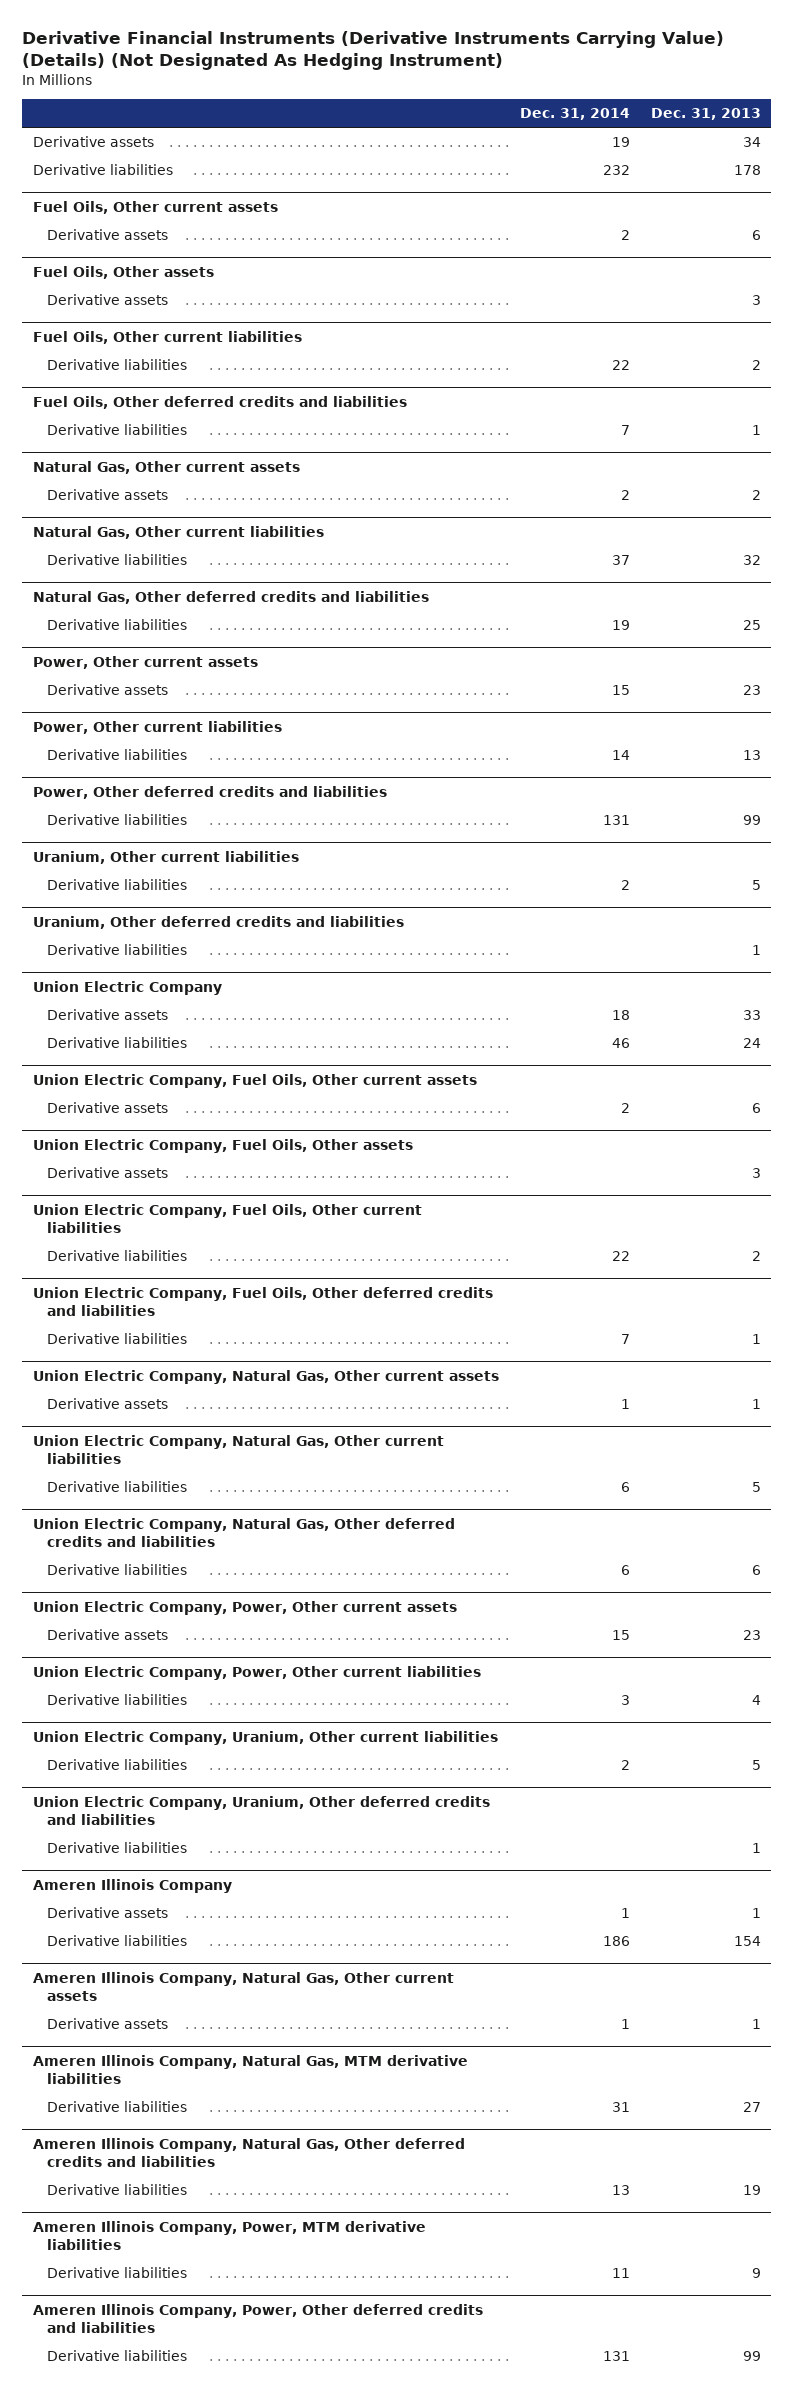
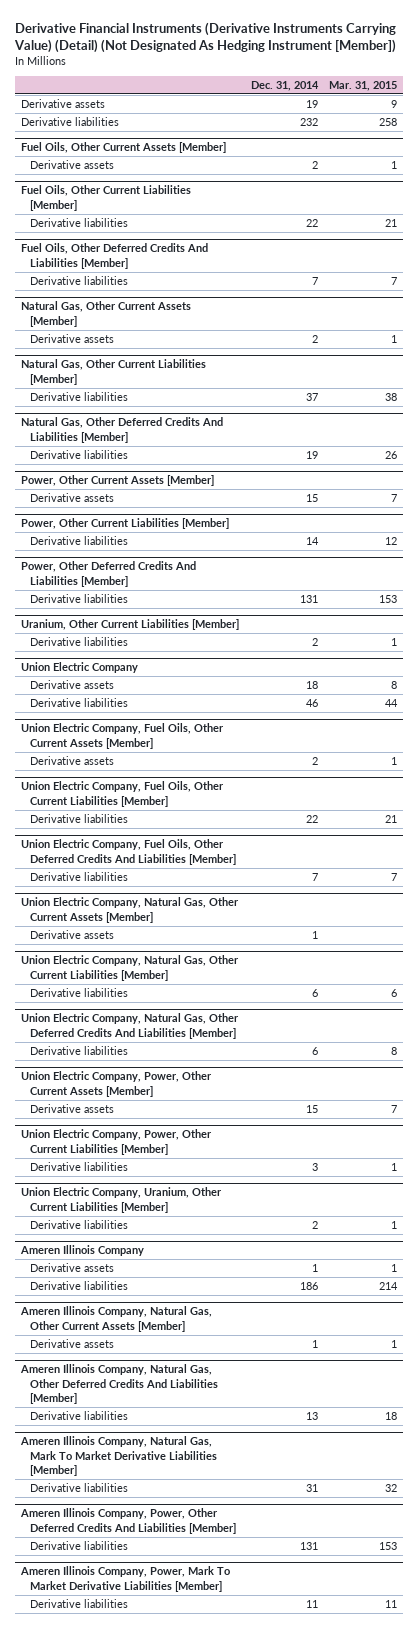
[22,31,725,71] Derivative Financial Instruments (Derivative Instruments Carrying Value) (Details) (Not Designated As Hedging Instrument) -> [14,21,397,53] Derivative Financial Instruments (Derivative Instruments Carrying Value) (Detail) (Not Designated As Hedging Instrument [Member])
[650,108,761,121] Dec. 31, 2013 -> none
none -> [329,80,398,91] Mar. 31, 2015
[32,201,278,215] Fuel Oils, Other current assets -> [21,142,227,154] Fuel Oils, Other Current Assets [Member]
[32,266,214,280] Fuel Oils, Other assets -> none
[47,294,169,306] Derivative assets -> none
[32,331,302,345] Fuel Oils, Other current liabilities -> [21,185,192,211] Fuel Oils, Other Current Liabilities [Member]
[32,396,407,410] Fuel Oils, Other deferred credits and liabilities -> [21,243,209,269] Fuel Oils, Other Deferred Credits And Liabilities [Member]
[32,461,300,475] Natural Gas, Other current assets -> [21,301,192,327] Natural Gas, Other Current Assets [Member]
[32,526,324,540] Natural Gas, Other current liabilities -> [21,359,207,385] Natural Gas, Other Current Liabilities [Member]
[32,591,429,605] Natural Gas, Other deferred credits and liabilities -> [21,417,224,443] Natural Gas, Other Deferred Credits And Liabilities [Member]
[32,656,258,670] Power, Other current assets -> [21,475,215,487] Power, Other Current Assets [Member]
[32,721,282,735] Power, Other current liabilities -> [21,518,230,530] Power, Other Current Liabilities [Member]
[32,786,387,800] Power, Other deferred credits and liabilities -> [21,561,197,587] Power, Other Deferred Credits And Liabilities [Member]
[32,851,299,865] Uranium, Other current liabilities -> [21,619,240,631] Uranium, Other Current Liabilities [Member]
[32,916,404,930] Uranium, Other deferred credits and liabilities -> none
[47,944,188,956] Derivative liabilities -> none
[32,1074,477,1089] Union Electric Company, Fuel Oils, Other current assets -> [21,723,225,749] Union Electric Company, Fuel Oils, Other Current Assets [Member]
[32,1139,413,1154] Union Electric Company, Fuel Oils, Other assets -> none
[47,1167,169,1179] Derivative assets -> none
[32,1204,422,1234] Union Electric Company, Fuel Oils, Other current liabilities -> [21,781,225,807] Union Electric Company, Fuel Oils, Other Current Liabilities [Member]
[32,1287,493,1317] Union Electric Company, Fuel Oils, Other deferred credits and liabilities -> [21,839,236,865] Union Electric Company, Fuel Oils, Other Deferred Credits And Liabilities [Member]
[32,1370,499,1385] Union Electric Company, Natural Gas, Other current assets -> [21,897,240,923] Union Electric Company, Natural Gas, Other Current Assets [Member]
[32,1435,444,1465] Union Electric Company, Natural Gas, Other current liabilities -> [21,955,240,981] Union Electric Company, Natural Gas, Other Current Liabilities [Member]
[32,1518,455,1548] Union Electric Company, Natural Gas, Other deferred credits and liabilities -> [21,1013,240,1039] Union Electric Company, Natural Gas, Other Deferred Credits And Liabilities [Member]
[32,1601,457,1616] Union Electric Company, Power, Other current assets -> [21,1071,213,1097] Union Electric Company, Power, Other Current Assets [Member]
[32,1666,481,1681] Union Electric Company, Power, Other current liabilities -> [21,1129,213,1155] Union Electric Company, Power, Other Current Liabilities [Member]
[32,1731,498,1746] Union Electric Company, Uranium, Other current liabilities -> [21,1187,223,1213] Union Electric Company, Uranium, Other Current Liabilities [Member]
[32,1796,490,1826] Union Electric Company, Uranium, Other deferred credits and liabilities -> none
[47,1842,188,1854] Derivative liabilities -> none
[32,1972,454,2002] Ameren Illinois Company, Natural Gas, Other current assets -> [20,1306,213,1332] Ameren Illinois Company, Natural Gas, Other Current Assets [Member]
[32,2055,468,2085] Ameren Illinois Company, Natural Gas, MTM derivative liabilities -> none
[47,2101,188,2113] Derivative liabilities -> none
[32,2138,465,2168] Ameren Illinois Company, Natural Gas, Other deferred credits and liabilities -> [20,1364,218,1405] Ameren Illinois Company, Natural Gas, Other Deferred Credits And Liabilities [Member]
[32,2221,426,2251] Ameren Illinois Company, Power, MTM derivative liabilities -> none
none -> [20,1436,217,1477] Ameren Illinois Company, Natural Gas, Mark To Market Derivative Liabilities [Member]
[611,2268,630,2279] 11 -> [305,1483,318,1492] 31
[32,2304,483,2334] Ameren Illinois Company, Power, Other deferred credits and liabilities -> [20,1508,236,1534] Ameren Illinois Company, Power, Other Deferred Credits And Liabilities [Member]
none -> [20,1566,231,1592] Ameren Illinois Company, Power, Mark To Market Derivative Liabilities [Member]
none -> [29,1598,128,1608] Derivative liabilities

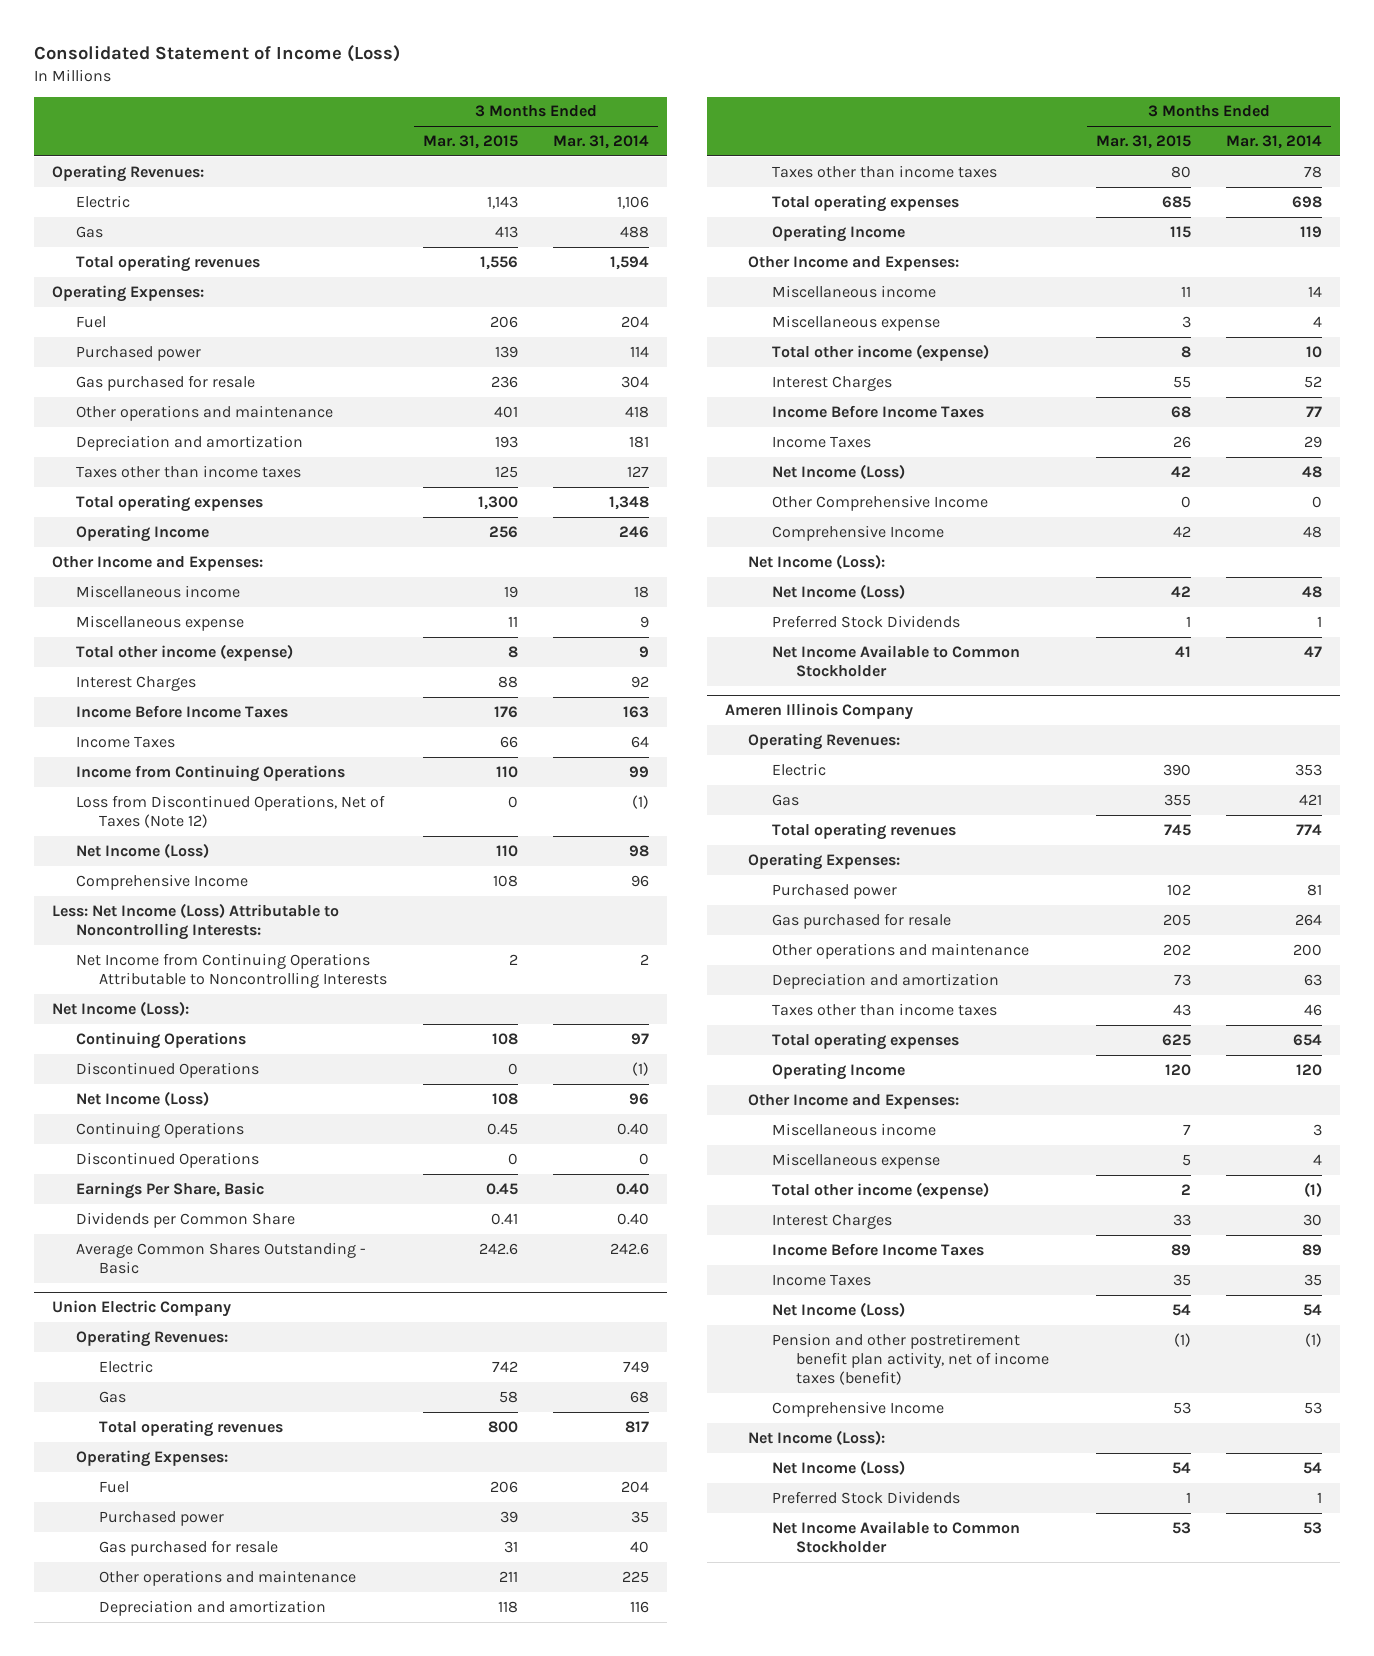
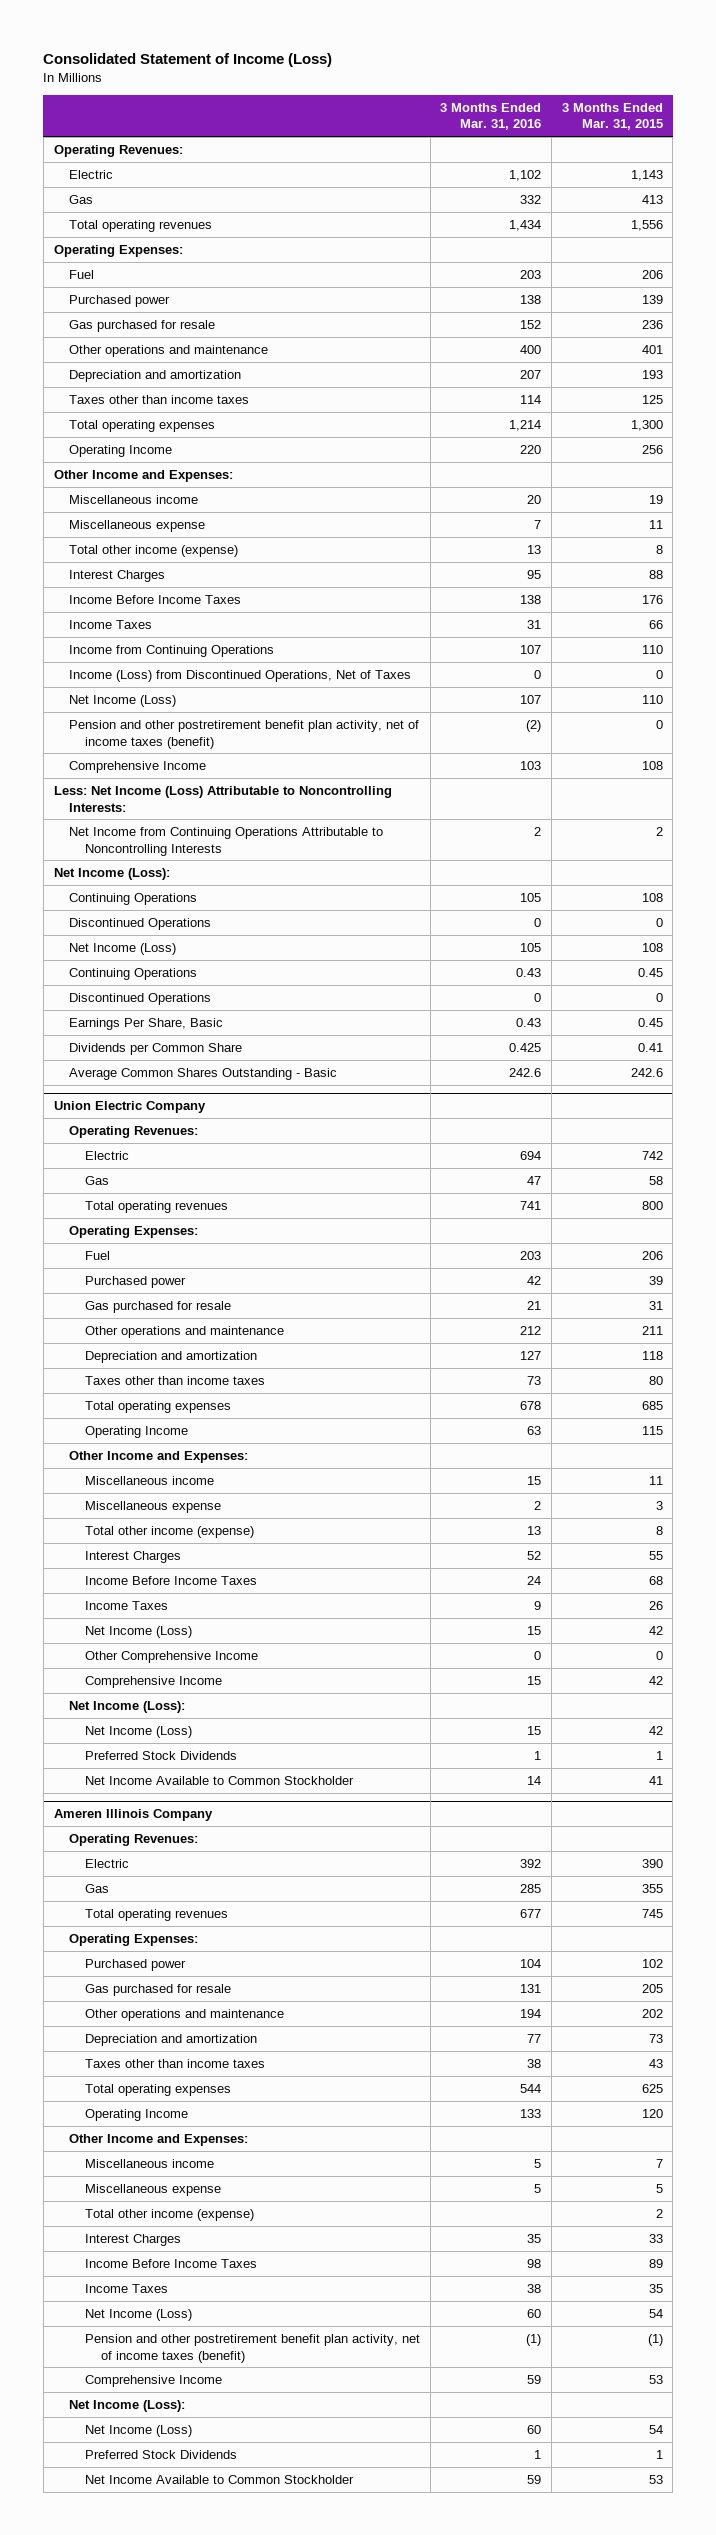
[553,135,650,150] Mar. 31, 2014 -> none
none -> [440,102,542,131] 3 Months Ended Mar. 31, 2016
[75,794,385,829] Loss from Discontinued Operations, Net of Taxes (Note 12) -> [69,669,412,682] Income (Loss) from Discontinued Operations, Net of Taxes
none -> [69,719,420,749] Pension and other postretirement benefit plan activity, net of income taxes (benefit)

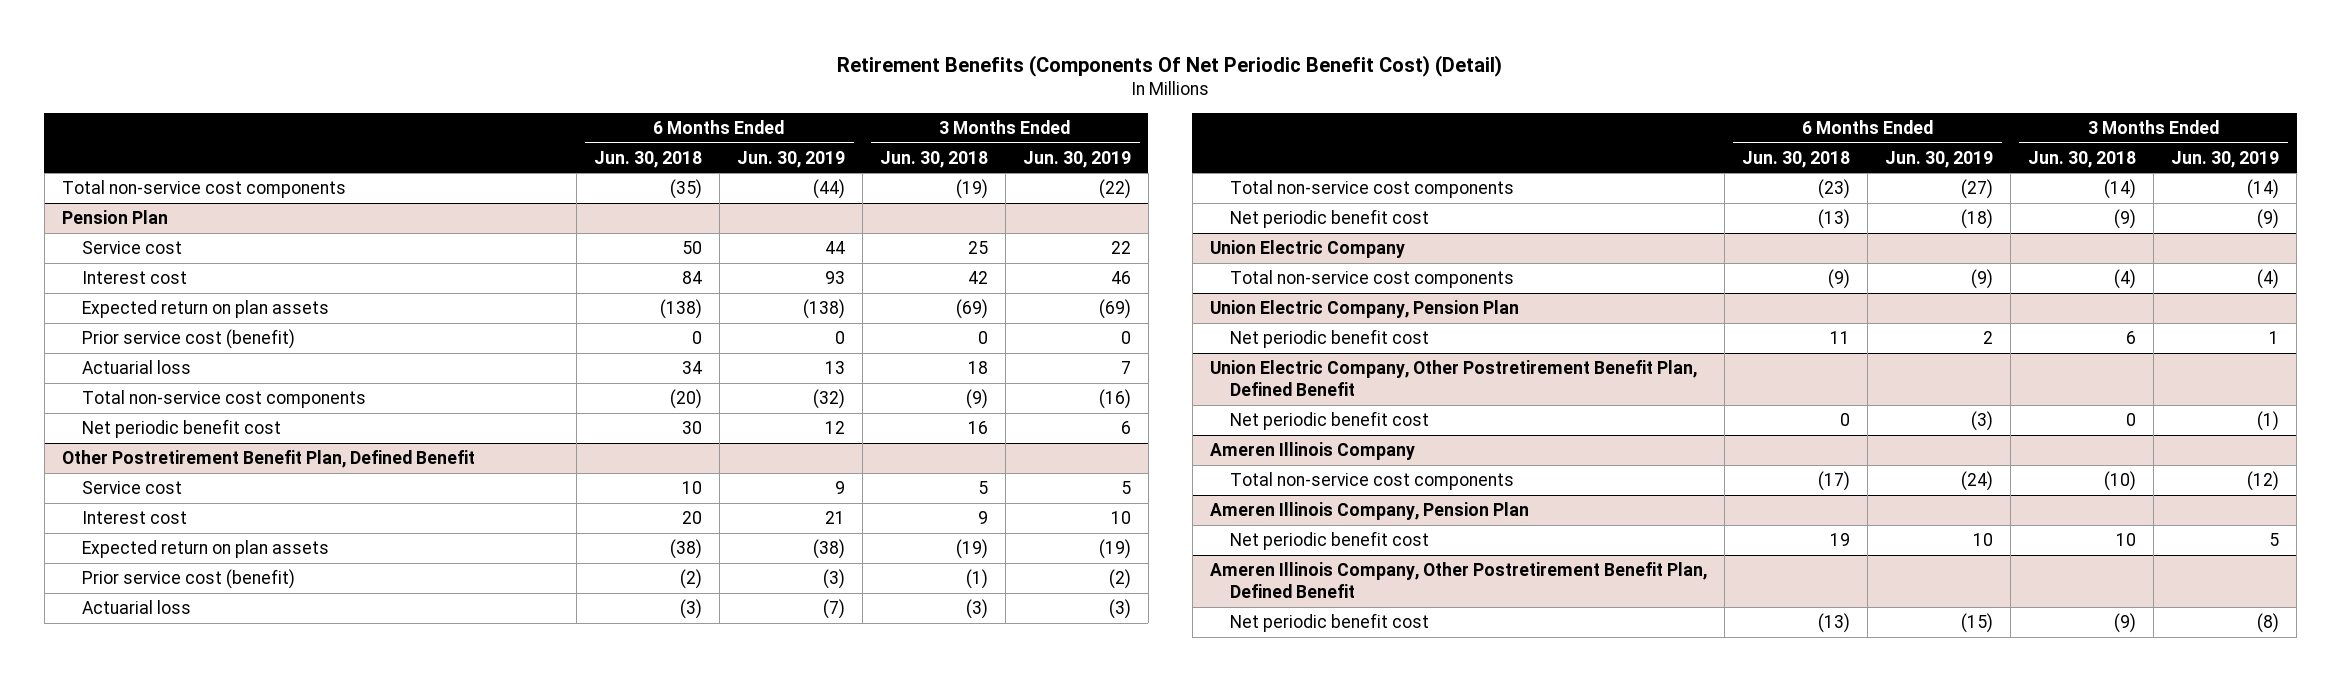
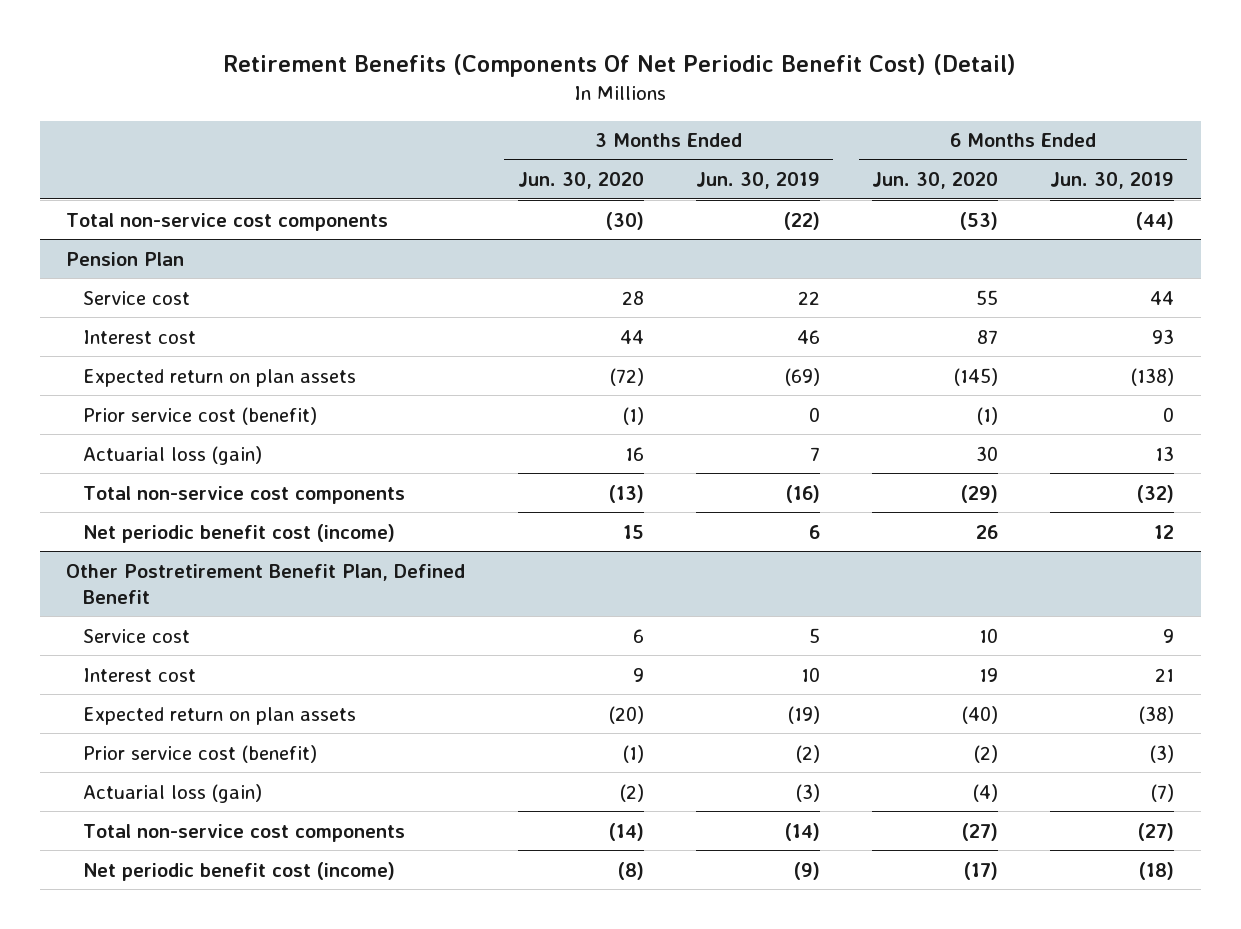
[593,150,702,168] Jun. 30, 2018 -> none
[879,150,988,168] Jun. 30, 2018 -> none
none -> [517,172,644,190] Jun. 30, 2020
none -> [872,172,999,190] Jun. 30, 2020
[81,360,191,375] Actuarial loss -> [82,445,262,465] Actuarial loss (gain)
[81,419,281,439] Net periodic benefit cost -> [82,523,395,543] Net periodic benefit cost (income)
[81,600,191,615] Actuarial loss -> [82,783,262,803] Actuarial loss (gain)
[1210,240,1406,259] Union Electric Company -> none
[1230,270,1515,289] Total non-service cost components -> none
[1210,300,1520,319] Union Electric Company, Pension Plan -> none
[1230,329,1430,349] Net periodic benefit cost -> none
[1210,360,1698,397] Union Electric Company, Other Postretirement Benefit Plan, Defined Benefit -> none
[1230,411,1430,431] Net periodic benefit cost -> none
[1210,442,1416,461] Ameren Illinois Company -> none
[1230,472,1515,491] Total non-service cost components -> none
[1210,502,1530,521] Ameren Illinois Company, Pension Plan -> none
[1230,531,1430,551] Net periodic benefit cost -> none
[1210,562,1708,599] Ameren Illinois Company, Other Postretirement Benefit Plan, Defined Benefit -> none
[1230,613,1430,633] Net periodic benefit cost -> none
[1230,209,1430,229] Net periodic benefit cost -> [82,861,395,881] Net periodic benefit cost (income)

